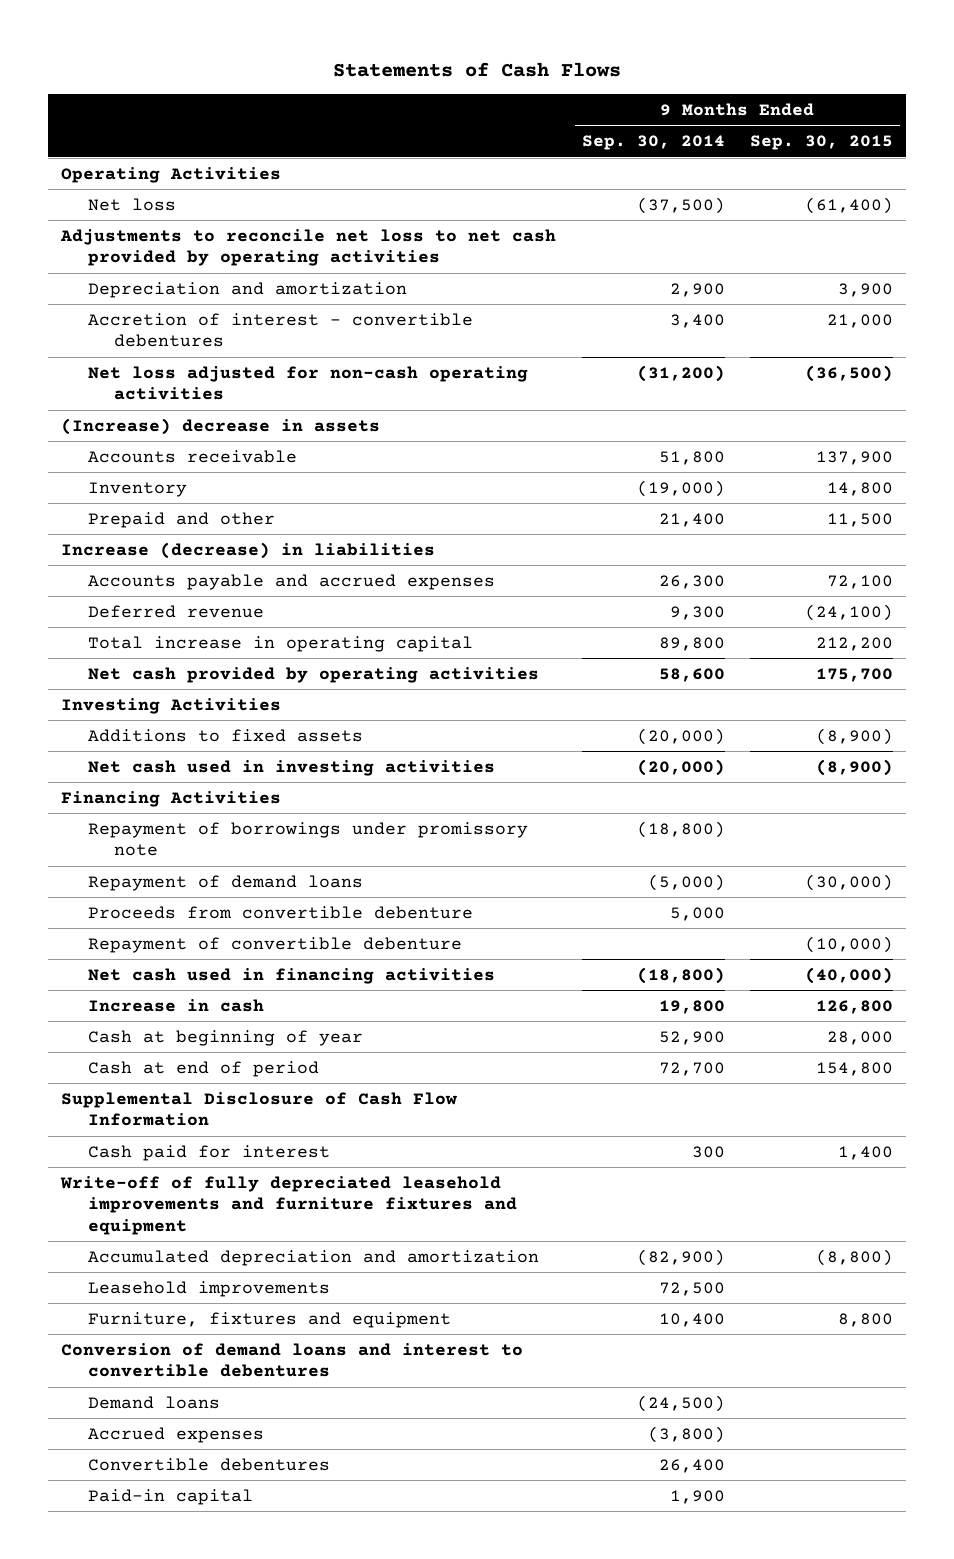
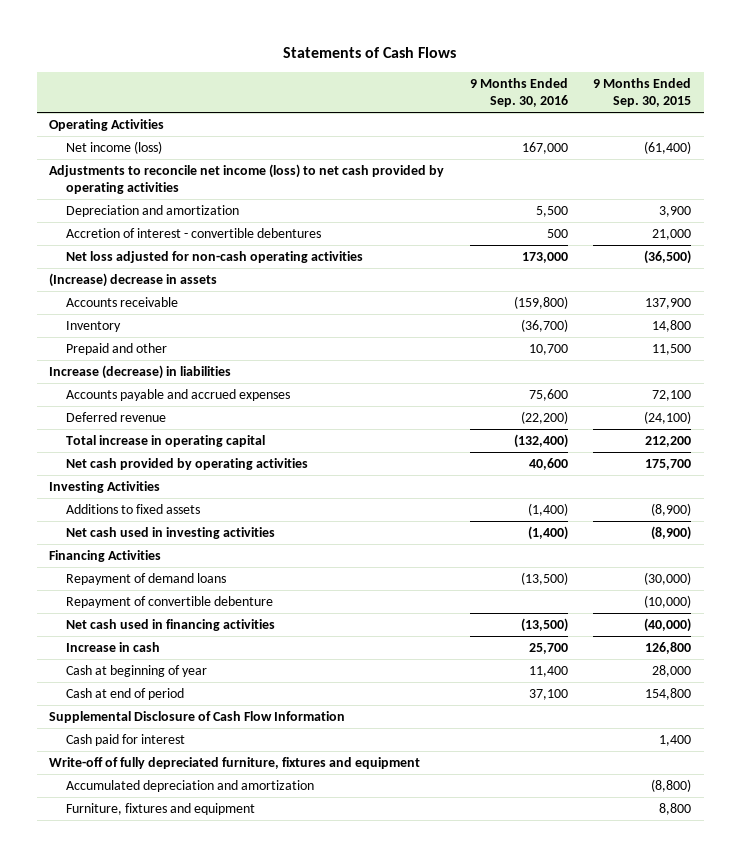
[581,135,725,151] Sep. 30, 2014 -> none
none -> [469,77,568,108] 9 Months Ended Sep. 30, 2016
[87,197,176,211] Net loss -> [66,140,163,154] Net income (loss)
[59,228,556,267] Adjustments to reconcile net loss to net cash provided by operating activities -> [49,163,445,195] Adjustments to reconcile net income (loss) to net cash provided by operating activities
[87,821,528,857] Repayment of borrowings under promissory note -> none
[87,905,473,919] Proceeds from convertible debenture -> none
[59,1175,517,1235] Write-off of fully depreciated leasehold improvements and furniture fixtures and equipment -> [49,756,421,769] Write-off of fully depreciated furniture, fixtures and equipment
[87,1280,330,1297] Leasehold improvements -> none
[60,1342,523,1378] Conversion of demand loans and interest to convertible debentures -> none
[87,1395,220,1409] Demand loans -> none
[87,1426,264,1443] Accrued expenses -> none
[87,1457,330,1471] Convertible debentures -> none
[87,1488,253,1505] Paid-in capital -> none

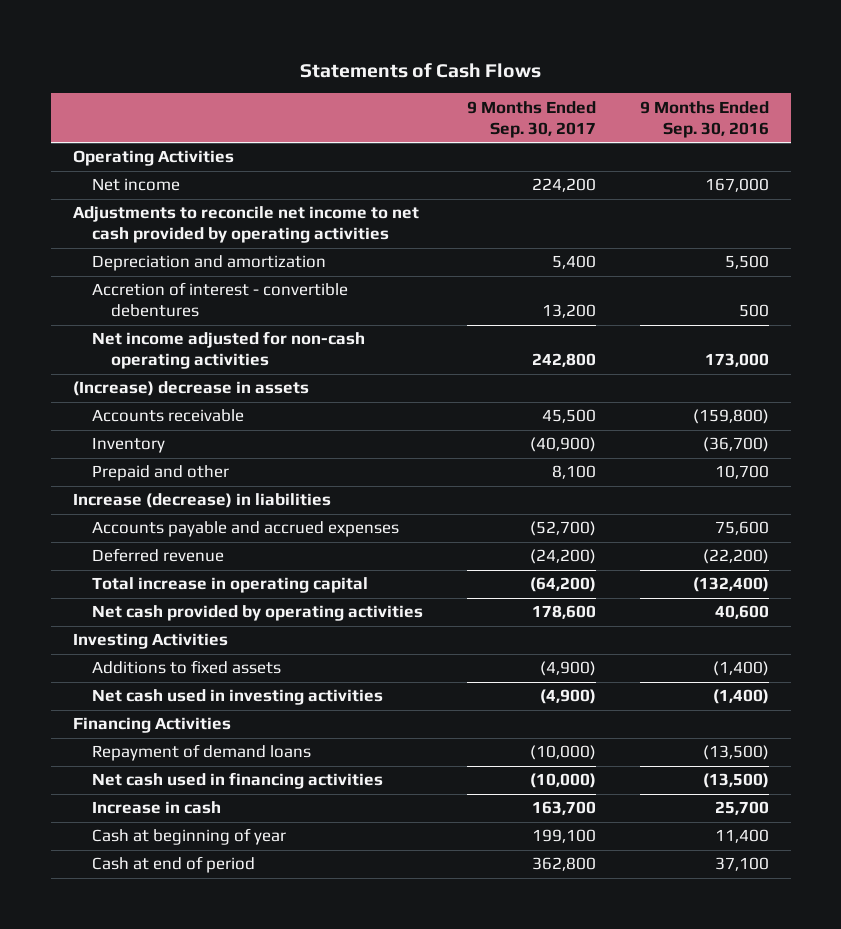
[593,77,692,108] 9 Months Ended Sep. 30, 2015 -> none
none -> [466,100,596,138] 9 Months Ended Sep. 30, 2017
[66,140,163,154] Net income (loss) -> [91,178,180,192] Net income
[49,163,445,195] Adjustments to reconcile net income (loss) to net cash provided by operating activities -> [72,206,419,244] Adjustments to reconcile net income to net cash provided by operating activities
[66,250,364,263] Net loss adjusted for non-cash operating activities -> [91,331,365,370] Net income adjusted for non-cash operating activities
[66,595,274,608] Repayment of convertible debenture -> none
[49,710,346,723] Supplemental Disclosure of Cash Flow Information -> none
[66,733,186,746] Cash paid for interest -> none
[49,756,421,769] Write-off of fully depreciated furniture, fixtures and equipment -> none
[66,779,315,792] Accumulated depreciation and amortization -> none
[66,802,256,815] Furniture, fixtures and equipment -> none

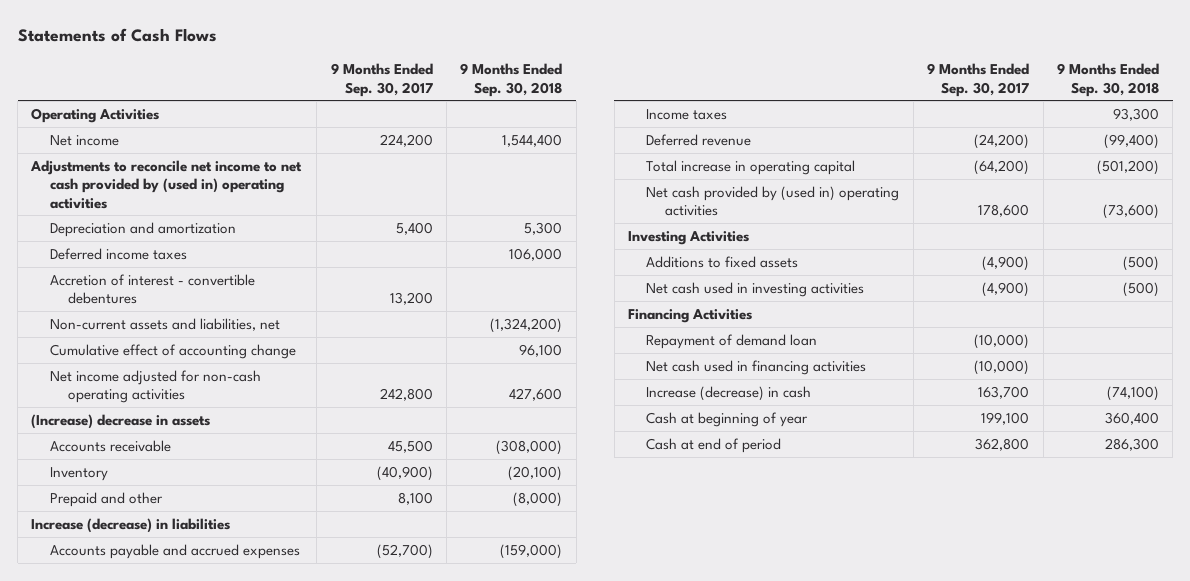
[639,100,769,138] 9 Months Ended Sep. 30, 2016 -> none
none -> [460,63,563,97] 9 Months Ended Sep. 30, 2018
[72,206,419,244] Adjustments to reconcile net income to net cash provided by operating activities -> [30,159,303,209] Adjustments to reconcile net income to net cash provided by (used in) operating activities
none -> [49,247,187,260] Deferred income taxes
none -> [49,317,280,331] Non-current assets and liabilities, net
none -> [49,343,296,359] Cumulative effect of accounting change
none -> [646,108,728,120] Income taxes
[91,605,423,622] Net cash provided by operating activities -> [646,185,900,217] Net cash provided by (used in) operating activities
[91,744,311,762] Repayment of demand loans -> [646,333,818,349] Repayment of demand loan
[91,801,221,815] Increase in cash -> [646,385,812,401] Increase (decrease) in cash

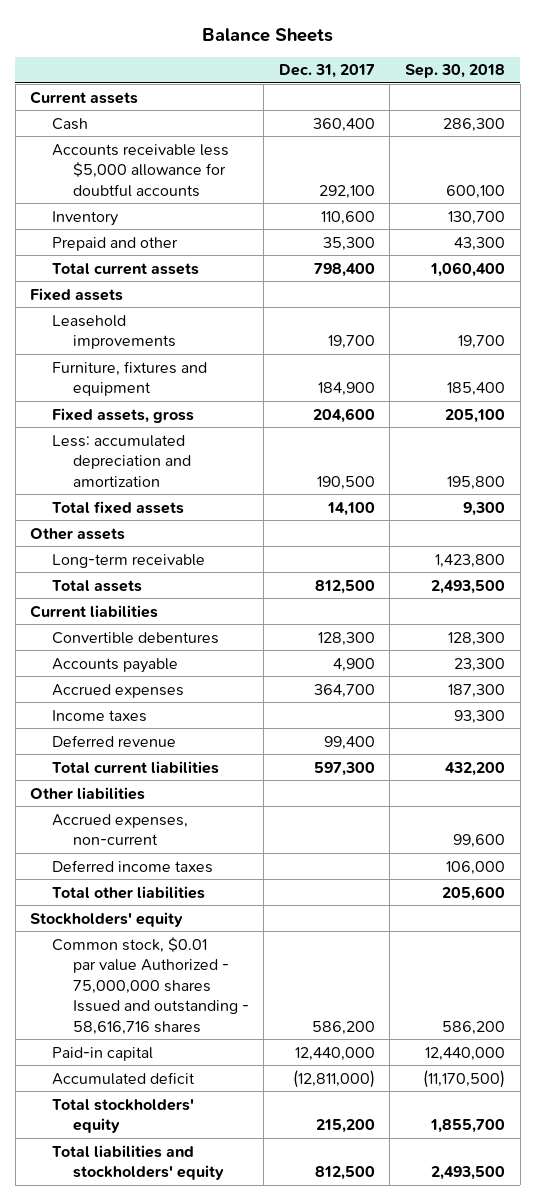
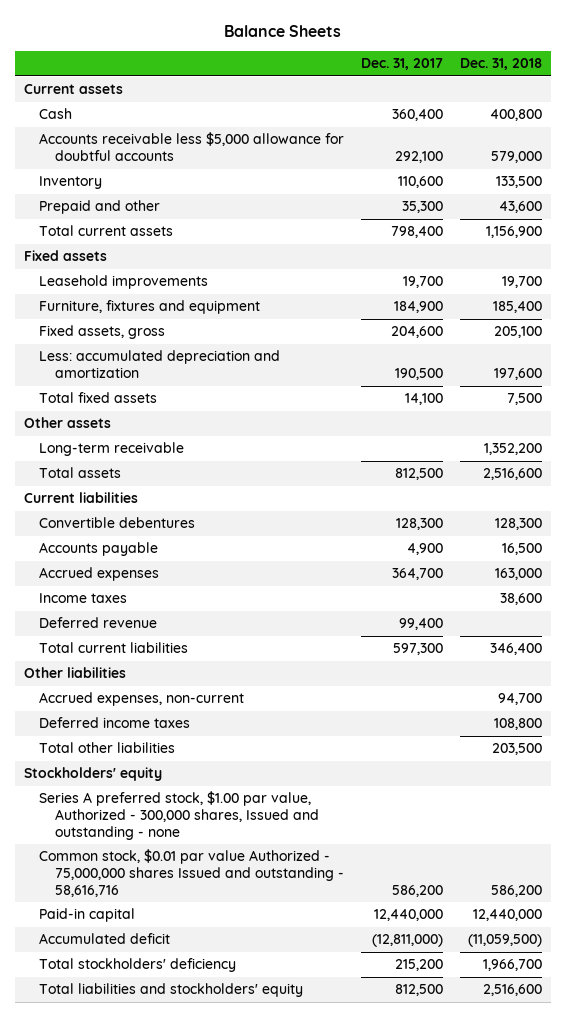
[405,64,506,79] Sep. 30, 2018 -> none
none -> [460,58,543,71] Dec. 31, 2018
none -> [39,791,319,840] Series A preferred stock, $1.00 par value, Authorized - 300,000 shares, Issued and outstanding - none
[51,936,249,1035] Common stock, $0.01 par value Authorized - 75,000,000 shares Issued and outstanding - 58,616,716 shares -> [39,849,344,897] Common stock, $0.01 par value Authorized - 75,000,000 shares Issued and outstanding - 58,616,716
[51,1098,194,1134] Total stockholders' equity -> [39,958,237,973] Total stockholders' deficiency

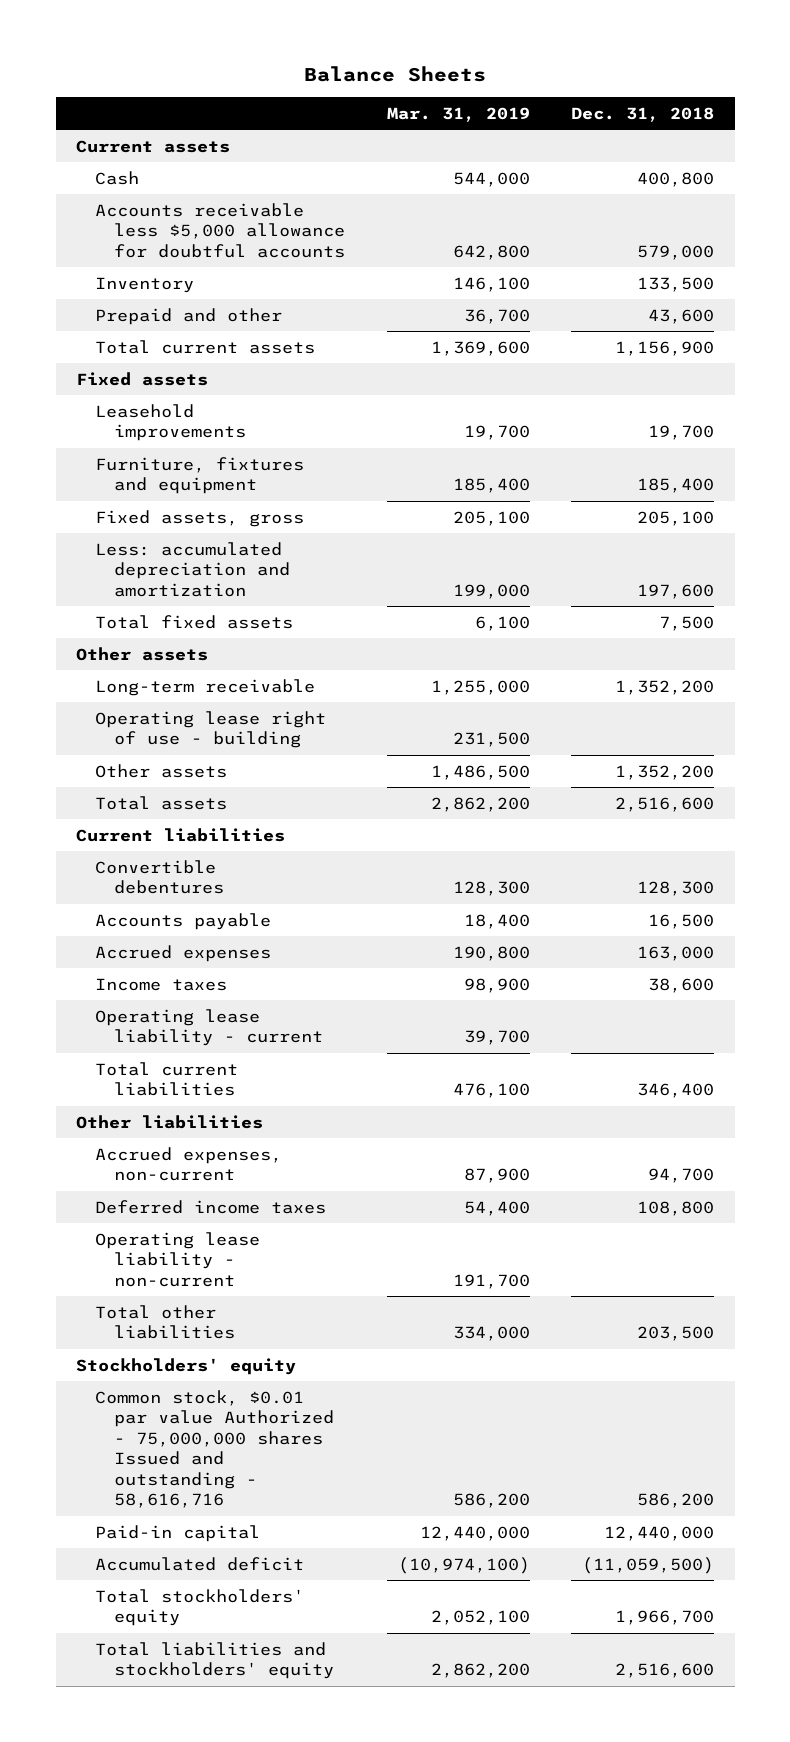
[361,58,444,71] Dec. 31, 2017 -> none
none -> [386,106,530,122] Mar. 31, 2019
none -> [95,710,327,749] Operating lease right of use - building
none -> [95,763,228,778] Other assets
[39,617,158,629] Deferred revenue -> none
none -> [95,1008,324,1047] Operating lease liability - current
none -> [95,1231,261,1287] Operating lease liability - non-current
[39,791,319,840] Series A preferred stock, $1.00 par value, Authorized - 300,000 shares, Issued and outstanding - none -> none
[39,958,237,973] Total stockholders' deficiency -> [95,1588,305,1627] Total stockholders' equity

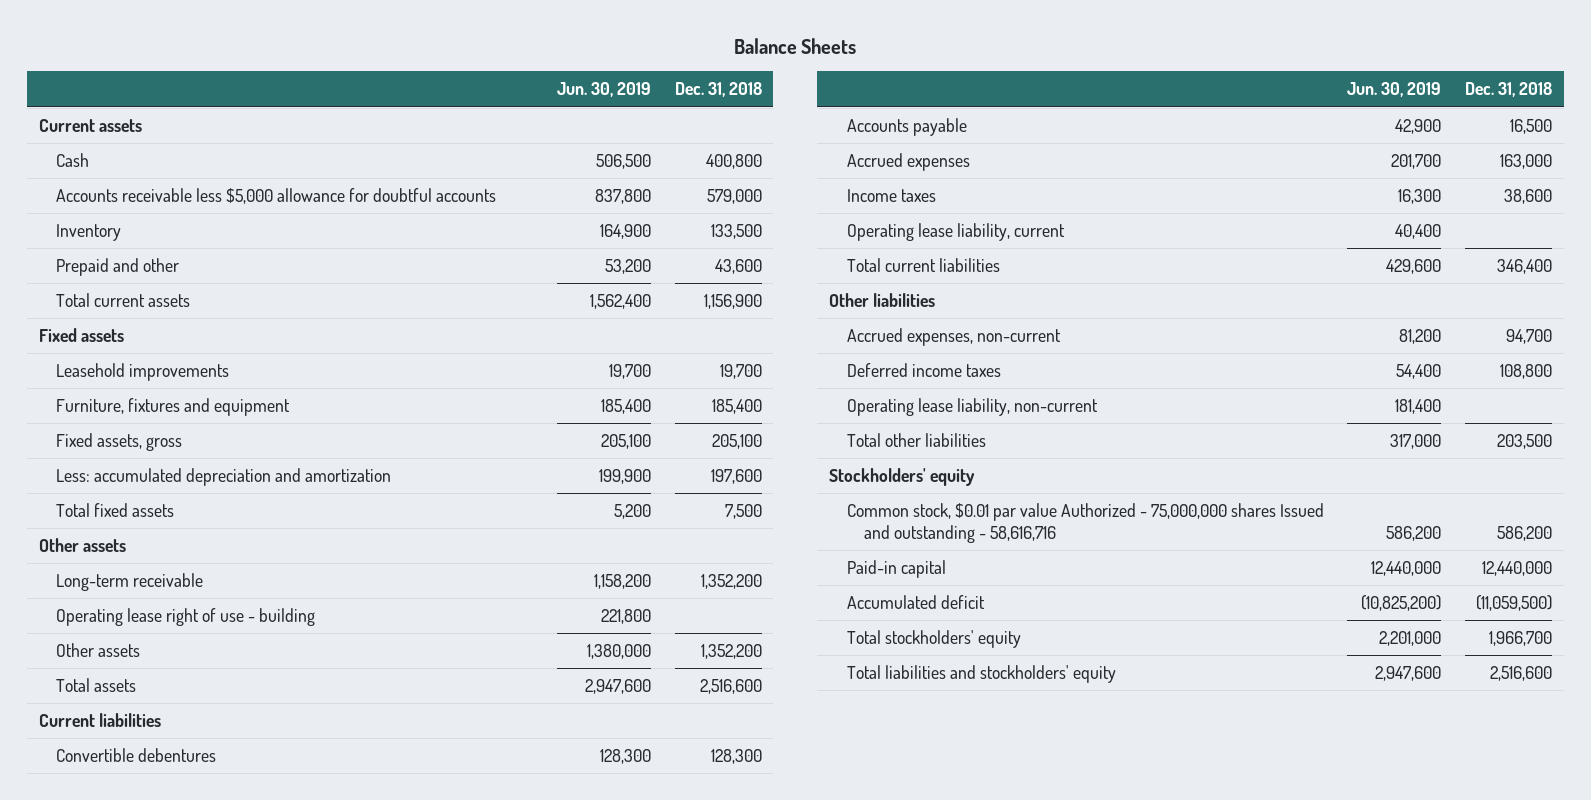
[386,106,530,122] Mar. 31, 2019 -> none
none -> [556,82,651,98] Jun. 30, 2019
[95,1008,324,1047] Operating lease liability - current -> [846,223,1065,242] Operating lease liability, current
[95,1231,261,1287] Operating lease liability - non-current -> [846,398,1098,417] Operating lease liability, non-current

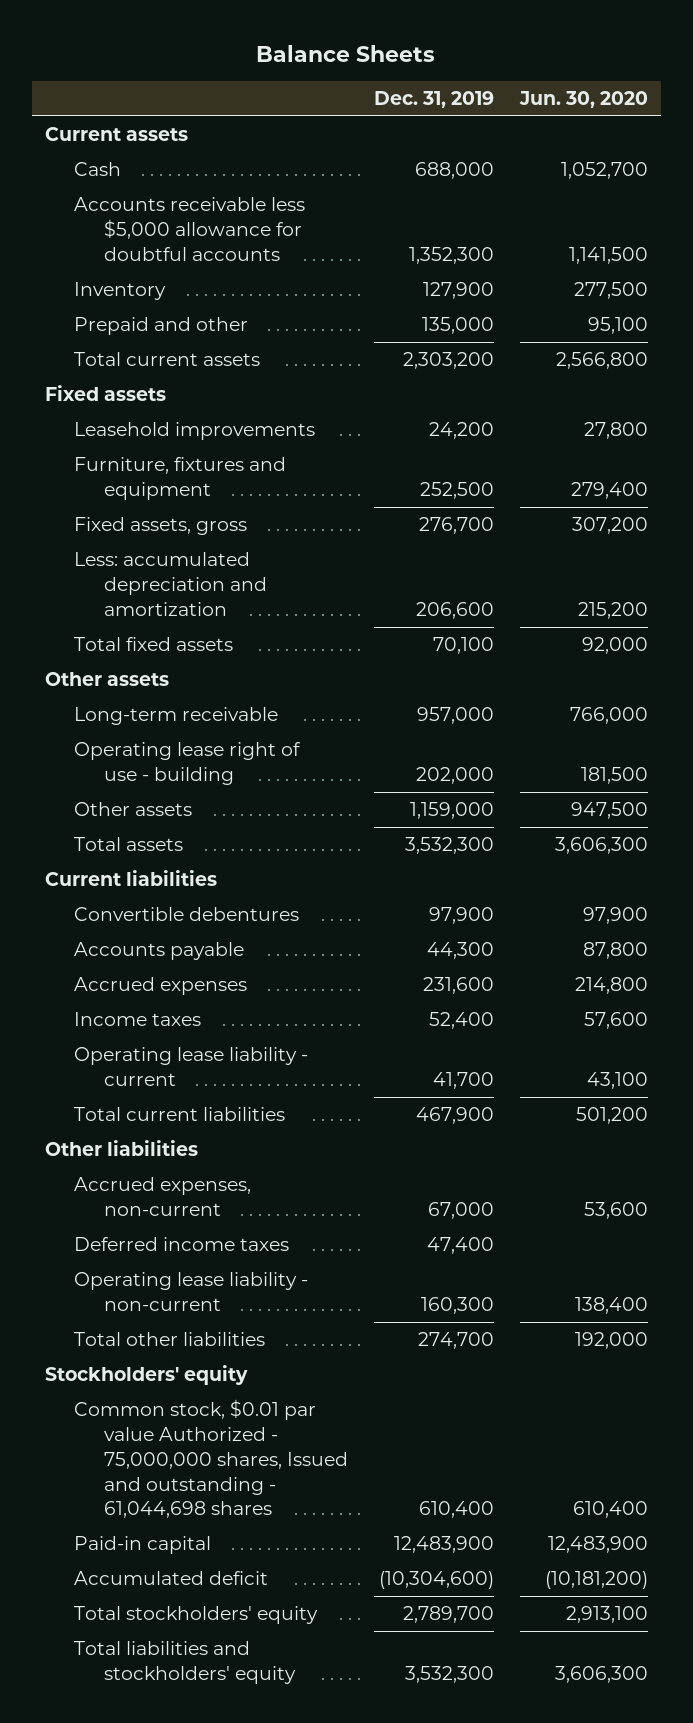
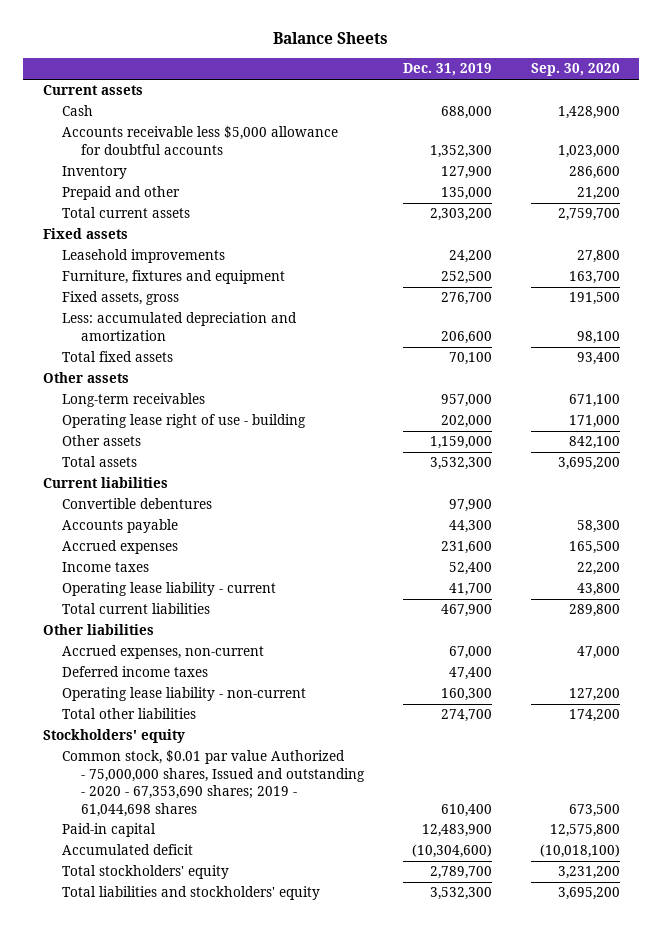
[519,91,649,109] Jun. 30, 2020 -> none
none -> [530,63,620,77] Sep. 30, 2020
[74,707,279,726] Long-term receivable -> [62,393,206,408] Long-term receivables
[74,1399,349,1519] Common stock, $0.01 par value Authorized - 75,000,000 shares, Issued and outstanding - 61,044,698 shares -> [62,750,366,817] Common stock, $0.01 par value Authorized - 75,000,000 shares, Issued and outstanding - 2020 - 67,353,690 shares; 2019 - 61,044,698 shares

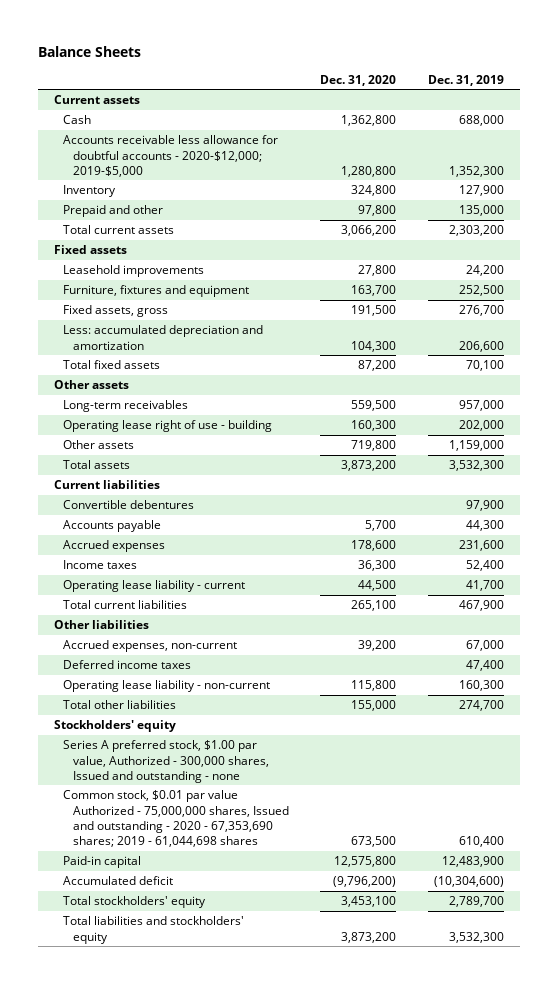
[530,63,620,77] Sep. 30, 2020 -> none
none -> [320,74,397,86] Dec. 31, 2020
[62,126,339,155] Accounts receivable less $5,000 allowance for doubtful accounts -> [63,135,279,177] Accounts receivable less allowance for doubtful accounts - 2020-$12,000; 2019-$5,000
none -> [63,740,269,783] Series A preferred stock, $1.00 par value, Authorized - 300,000 shares, Issued and outstanding - none

